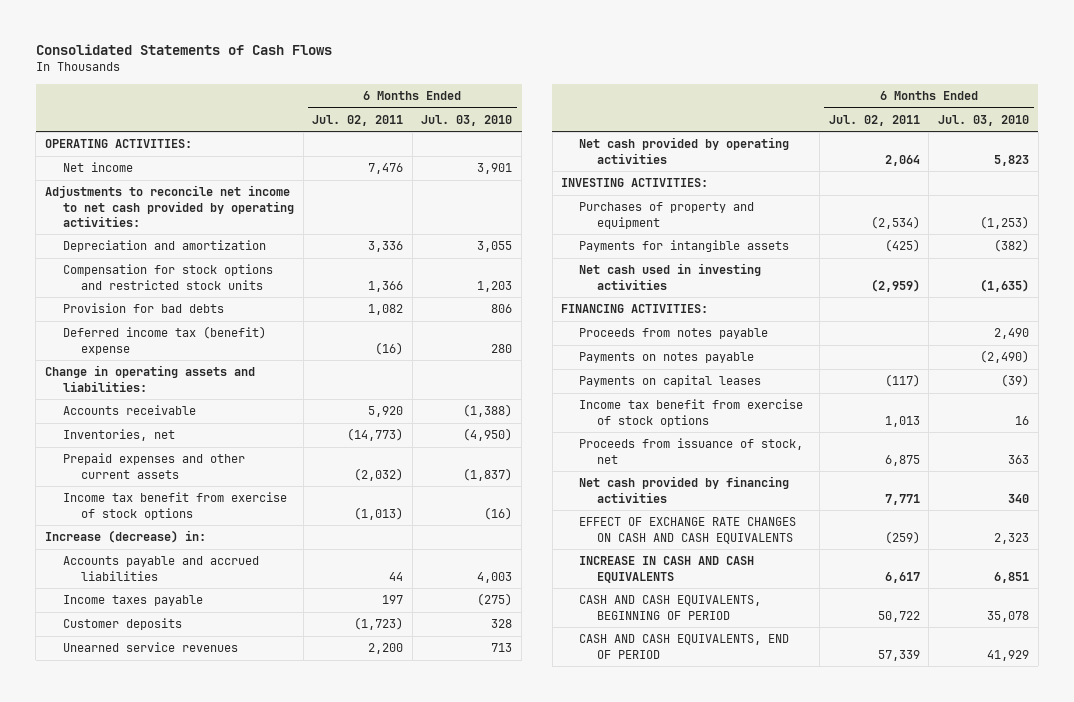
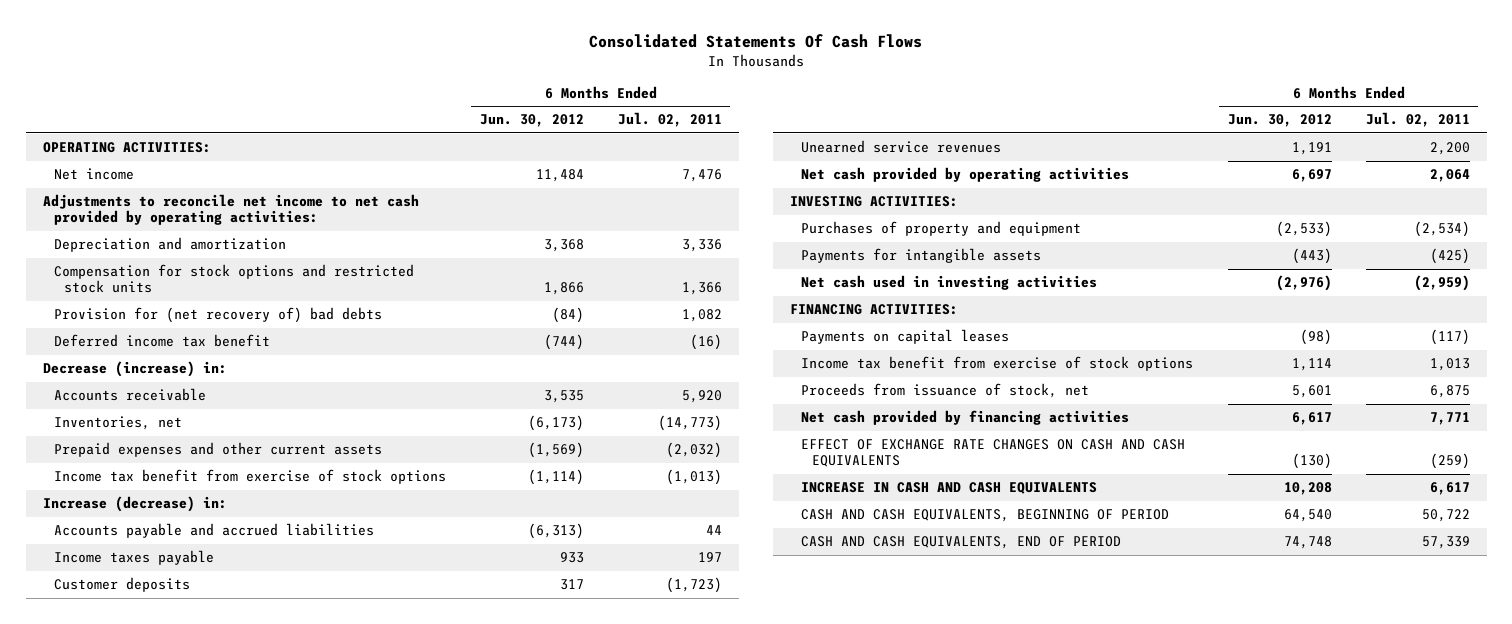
[35,43,332,55] Consolidated Statements of Cash Flows -> [589,33,923,48] Consolidated Statements Of Cash Flows
[421,114,513,126] Jul. 03, 2010 -> none
none -> [479,114,584,128] Jun. 30, 2012
[44,365,255,392] Change in operating assets and liabilities: -> none
[62,303,224,314] Provision for bad debts -> [53,307,382,324] Provision for (net recovery of) bad debts
[62,326,266,355] Deferred income tax (benefit) expense -> [53,334,270,348] Deferred income tax benefit
none -> [42,361,227,378] Decrease (increase) in:
[579,328,769,340] Proceeds from notes payable -> none
[579,352,755,364] Payments on notes payable -> none

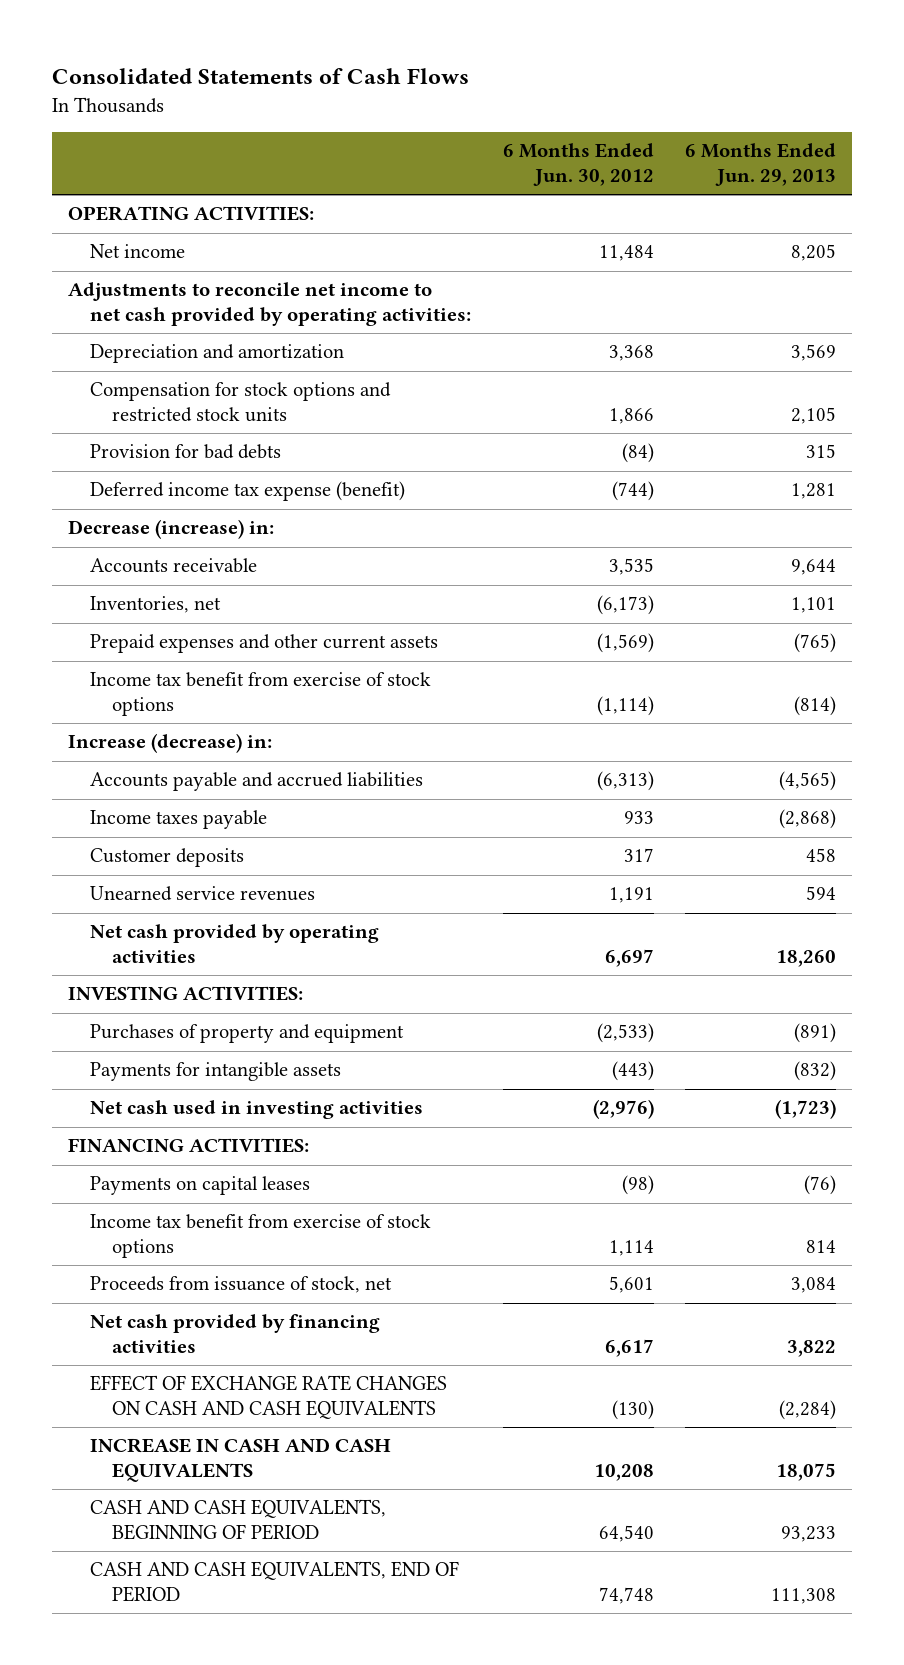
[589,33,923,48] Consolidated Statements Of Cash Flows -> [52,68,470,85] Consolidated Statements of Cash Flows
[617,112,722,128] Jul. 02, 2011 -> none
none -> [684,143,836,186] 6 Months Ended Jun. 29, 2013
[53,307,382,324] Provision for (net recovery of) bad debts -> [90,444,282,460] Provision for bad debts
[53,334,270,348] Deferred income tax benefit -> [90,481,406,502] Deferred income tax expense (benefit)

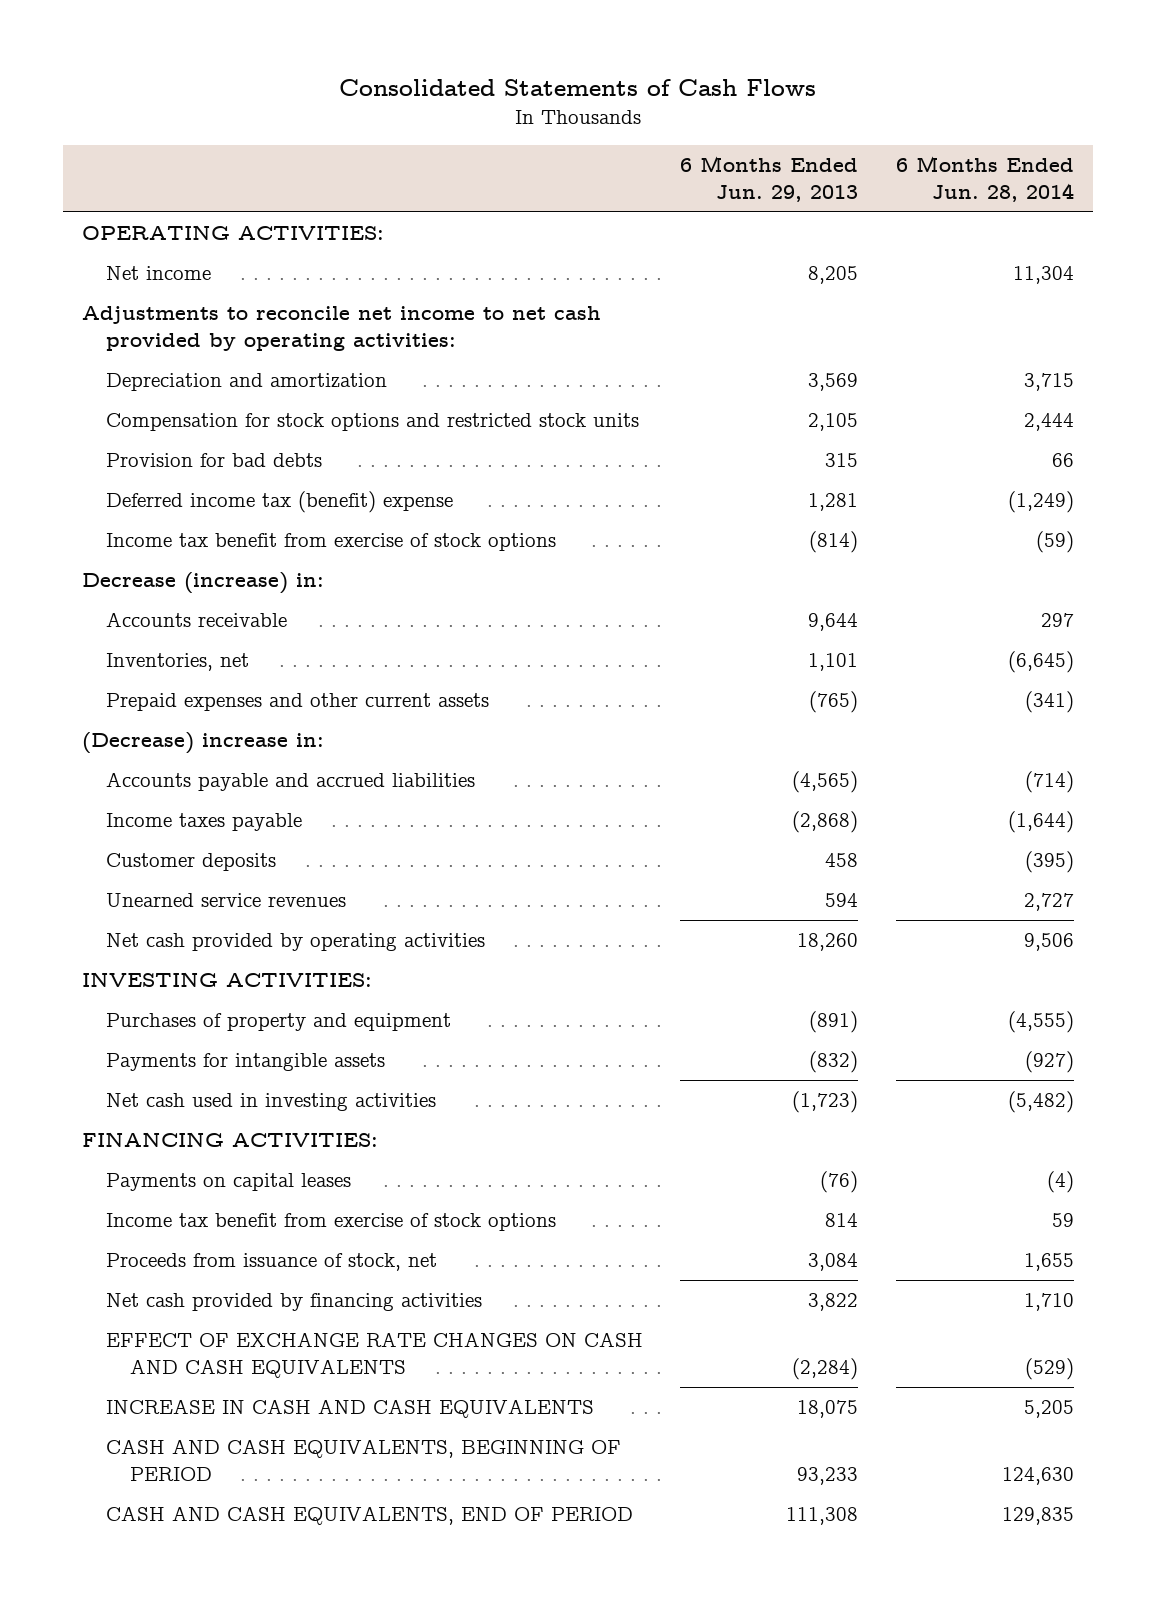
[502,143,654,186] 6 Months Ended Jun. 30, 2012 -> none
none -> [895,156,1074,202] 6 Months Ended Jun. 28, 2014
[90,481,406,502] Deferred income tax expense (benefit) -> [106,491,454,514] Deferred income tax (benefit) expense
[90,672,432,716] Income tax benefit from exercise of stock options -> [106,533,557,552] Income tax benefit from exercise of stock options
[67,733,272,754] Increase (decrease) in: -> [81,732,324,755] (Decrease) increase in:

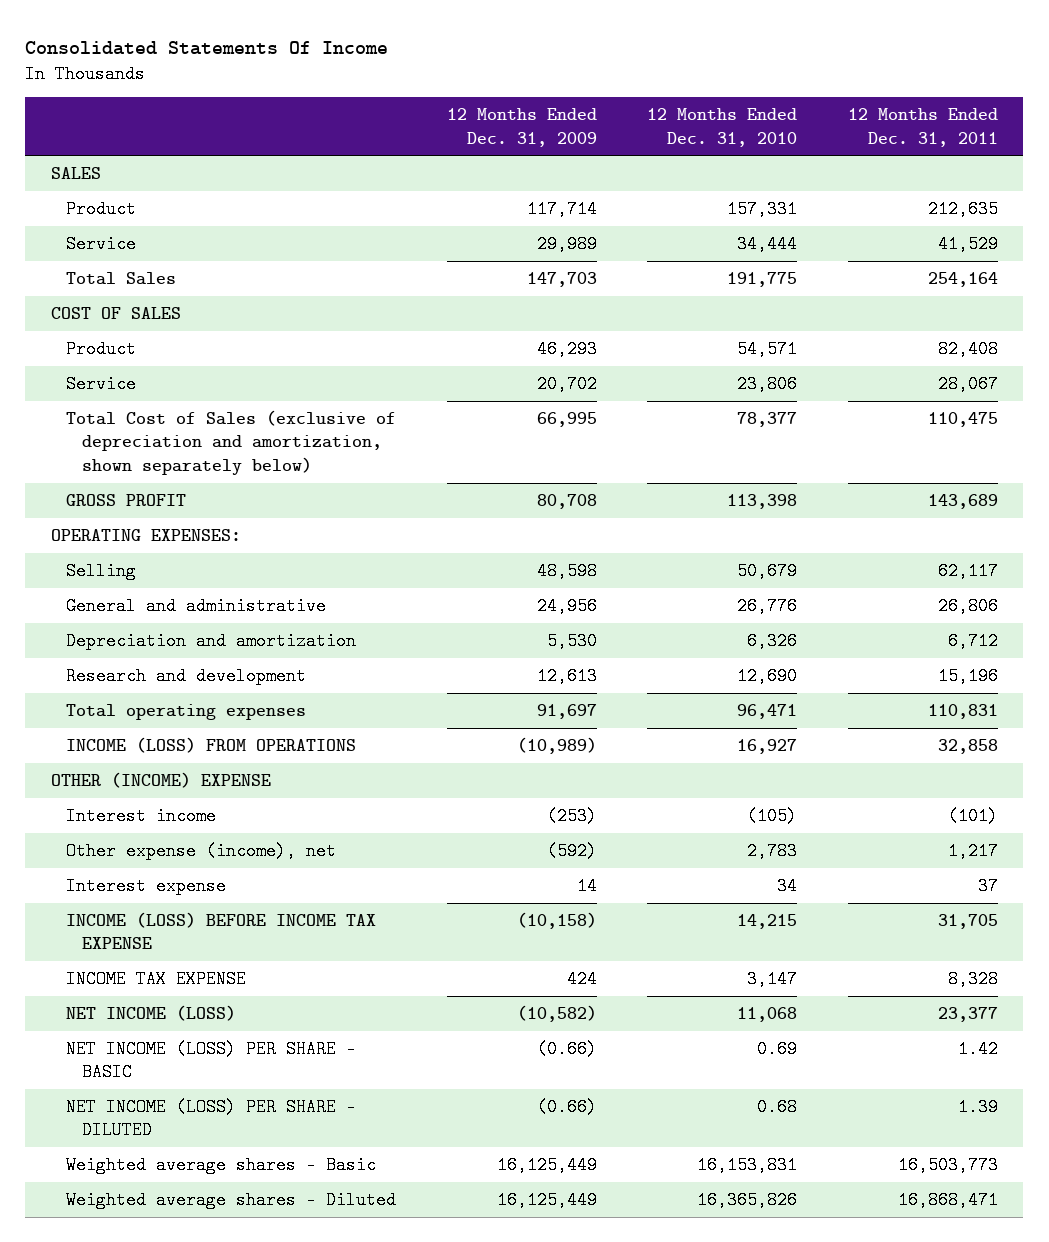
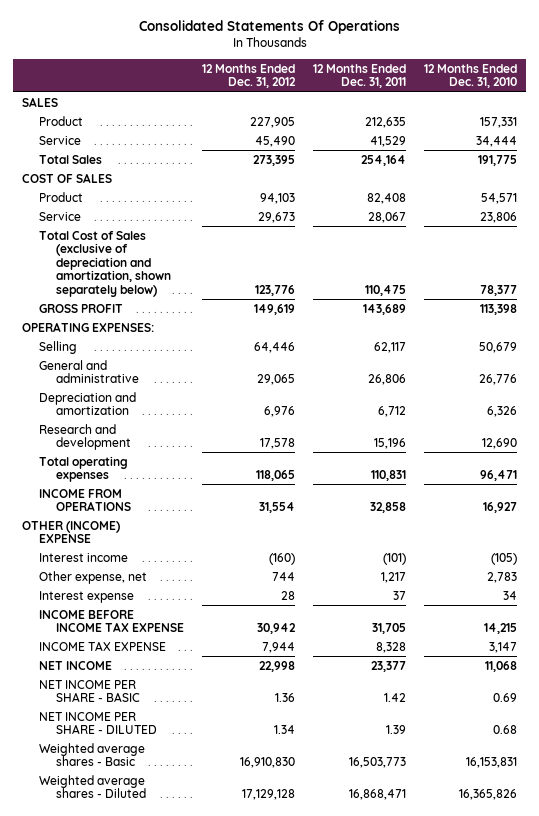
[25,40,389,55] Consolidated Statements Of Income -> [138,20,400,35] Consolidated Statements Of Operations
[446,108,597,147] 12 Months Ended Dec. 31, 2009 -> none
none -> [202,63,297,89] 12 Months Ended Dec. 31, 2012
[66,737,357,754] INCOME (LOSS) FROM OPERATIONS -> [39,488,132,512] INCOME FROM OPERATIONS
[66,842,337,861] Other expense (income), net -> [39,570,148,584] Other expense, net
[66,912,377,950] INCOME (LOSS) BEFORE INCOME TAX EXPENSE -> [39,609,185,633] INCOME BEFORE INCOME TAX EXPENSE
[66,1005,237,1022] NET INCOME (LOSS) -> [39,660,113,670] NET INCOME
[66,1040,357,1082] NET INCOME (LOSS) PER SHARE - BASIC -> [39,679,141,703] NET INCOME PER SHARE - BASIC
[66,1098,357,1140] NET INCOME (LOSS) PER SHARE - DILUTED -> [39,711,158,735] NET INCOME PER SHARE - DILUTED

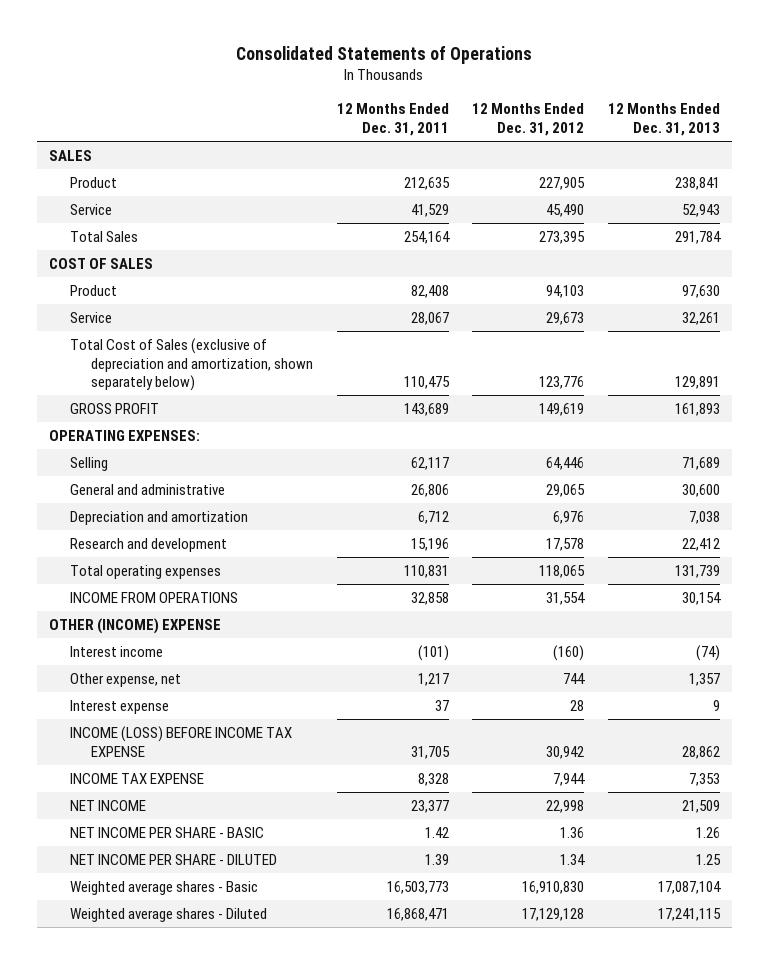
[138,20,400,35] Consolidated Statements Of Operations -> [236,46,533,65] Consolidated Statements of Operations
[424,63,518,89] 12 Months Ended Dec. 31, 2010 -> none
none -> [607,103,720,136] 12 Months Ended Dec. 31, 2013
[39,609,185,633] INCOME BEFORE INCOME TAX EXPENSE -> [69,726,292,757] INCOME (LOSS) BEFORE INCOME TAX EXPENSE

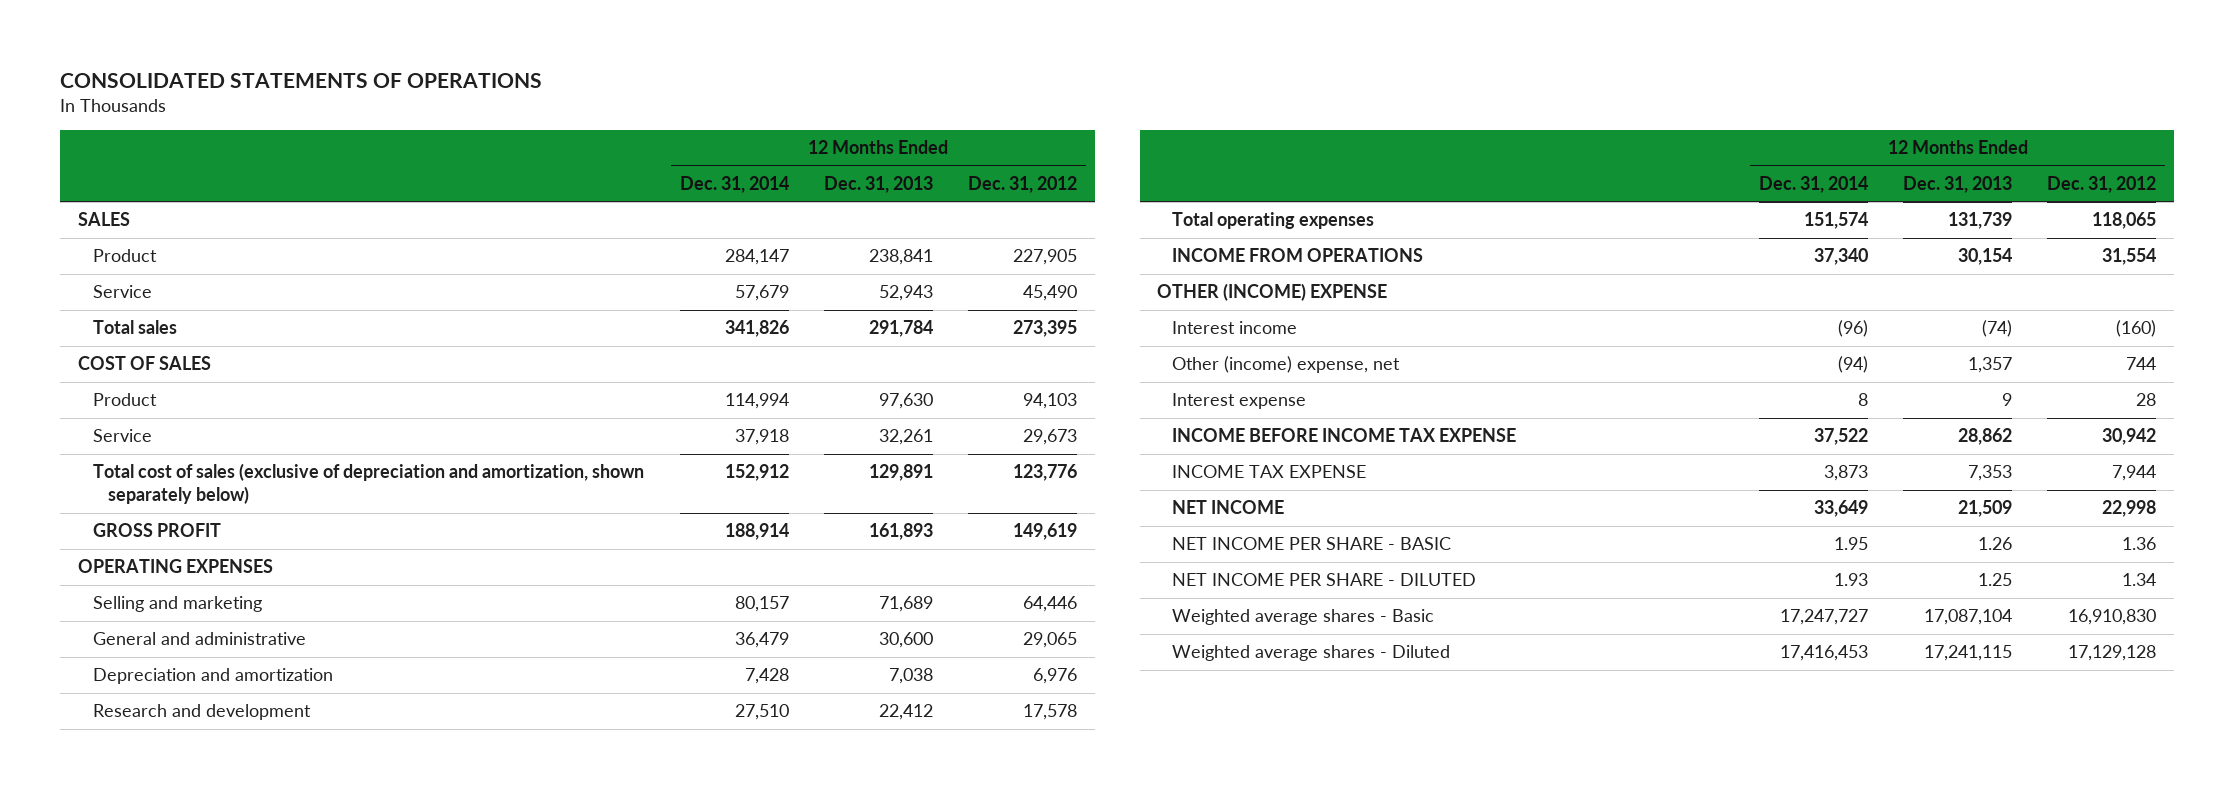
[236,46,533,65] Consolidated Statements of Operations -> [60,73,543,89] CONSOLIDATED STATEMENTS OF OPERATIONS
[336,103,449,136] 12 Months Ended Dec. 31, 2011 -> none
none -> [679,175,789,193] Dec. 31, 2014
[69,231,138,243] Total Sales -> [93,320,178,335] Total sales
[69,338,314,391] Total Cost of Sales (exclusive of depreciation and amortization, shown separately below) -> [93,463,645,505] Total cost of sales (exclusive of depreciation and amortization, shown separately below)
[48,430,200,442] OPERATING EXPENSES: -> [78,559,274,574] OPERATING EXPENSES
[69,457,108,472] Selling -> [93,596,263,613] Selling and marketing
[69,673,181,688] Other expense, net -> [1172,356,1401,374] Other (income) expense, net
[69,726,292,757] INCOME (LOSS) BEFORE INCOME TAX EXPENSE -> [1172,428,1517,443] INCOME BEFORE INCOME TAX EXPENSE

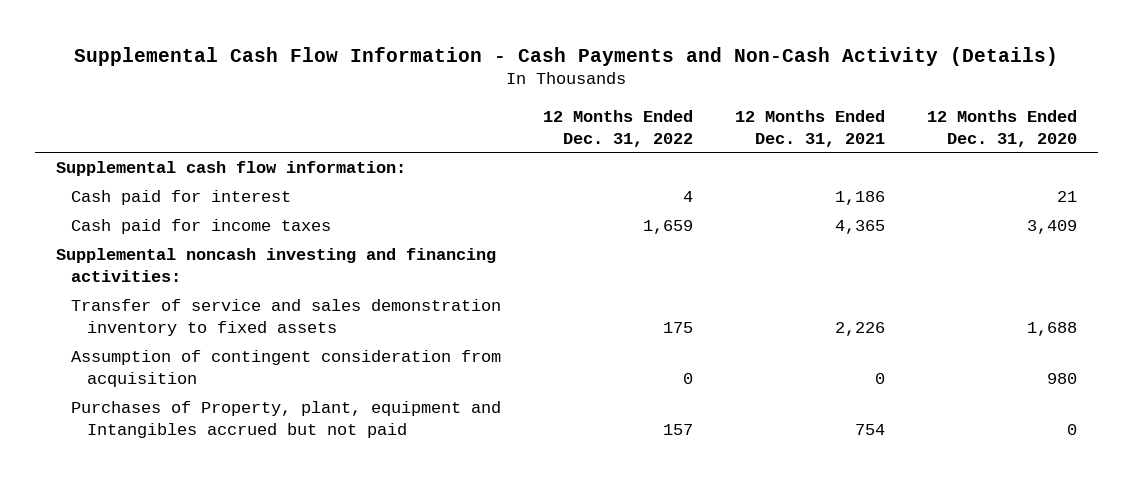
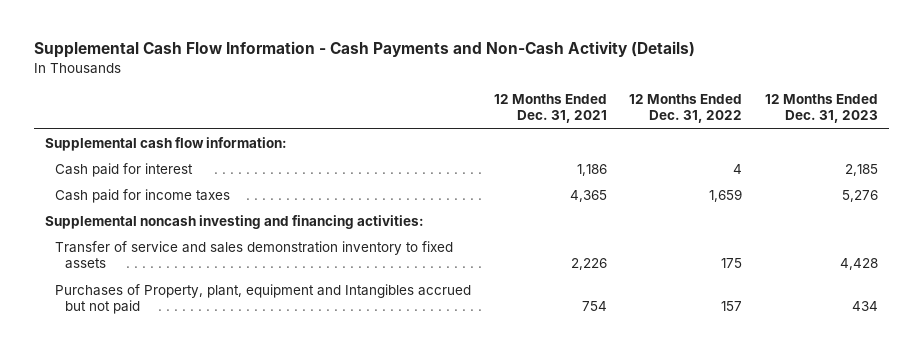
[926,109,1077,147] 12 Months Ended Dec. 31, 2020 -> none
none -> [764,94,878,124] 12 Months Ended Dec. 31, 2023
[71,350,502,388] Assumption of contingent consideration from acquisition -> none

